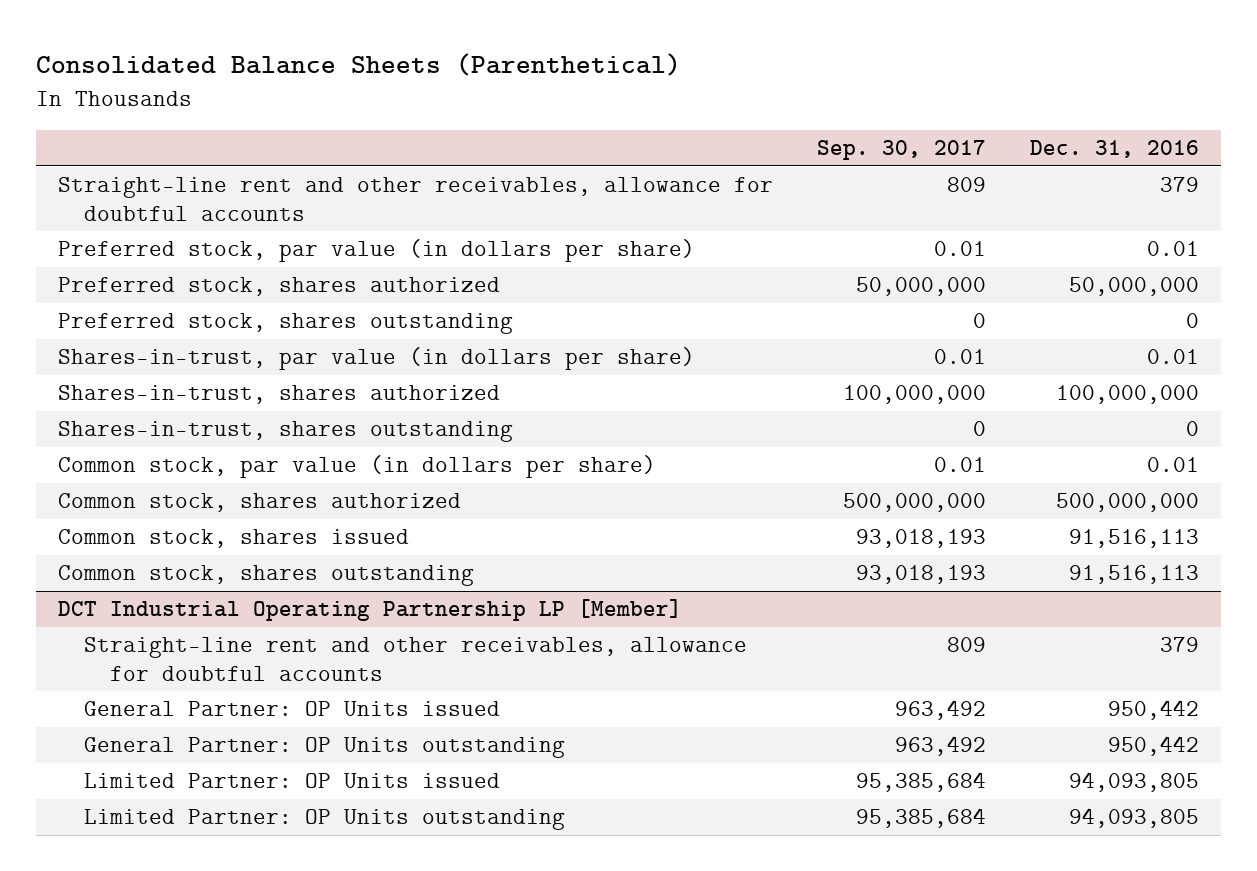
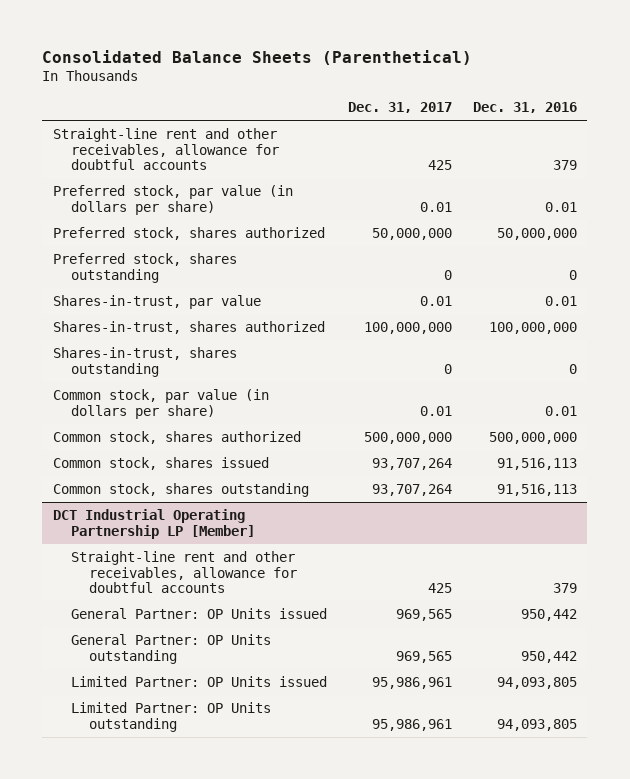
[816,140,986,161] Sep. 30, 2017 -> none
none -> [347,102,452,114] Dec. 31, 2017
[57,347,695,371] Shares-in-trust, par value (in dollars per share) -> [52,294,261,309] Shares-in-trust, par value

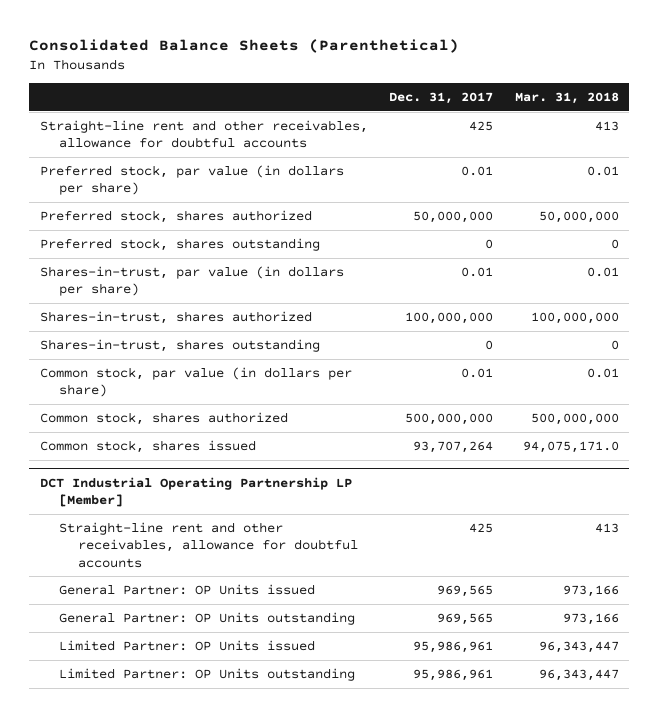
[472,102,577,114] Dec. 31, 2016 -> none
none -> [514,92,619,105] Mar. 31, 2018
[52,294,261,309] Shares-in-trust, par value -> [39,266,344,297] Shares-in-trust, par value (in dollars per share)
[52,482,309,497] Common stock, shares outstanding -> none

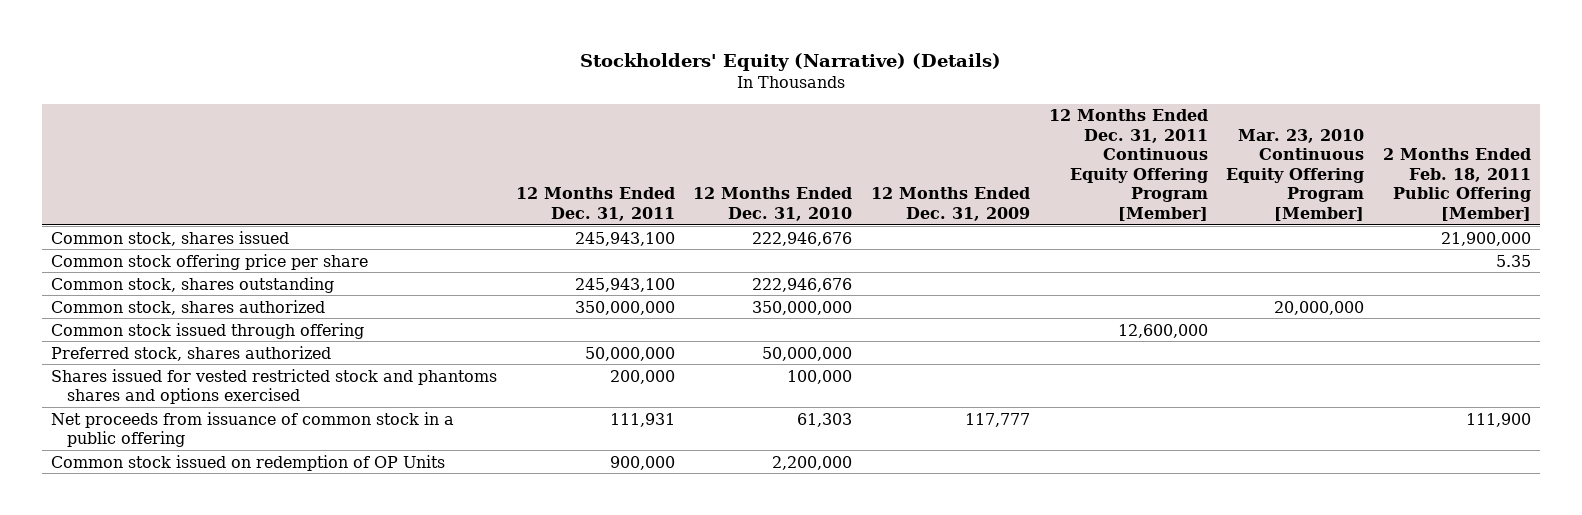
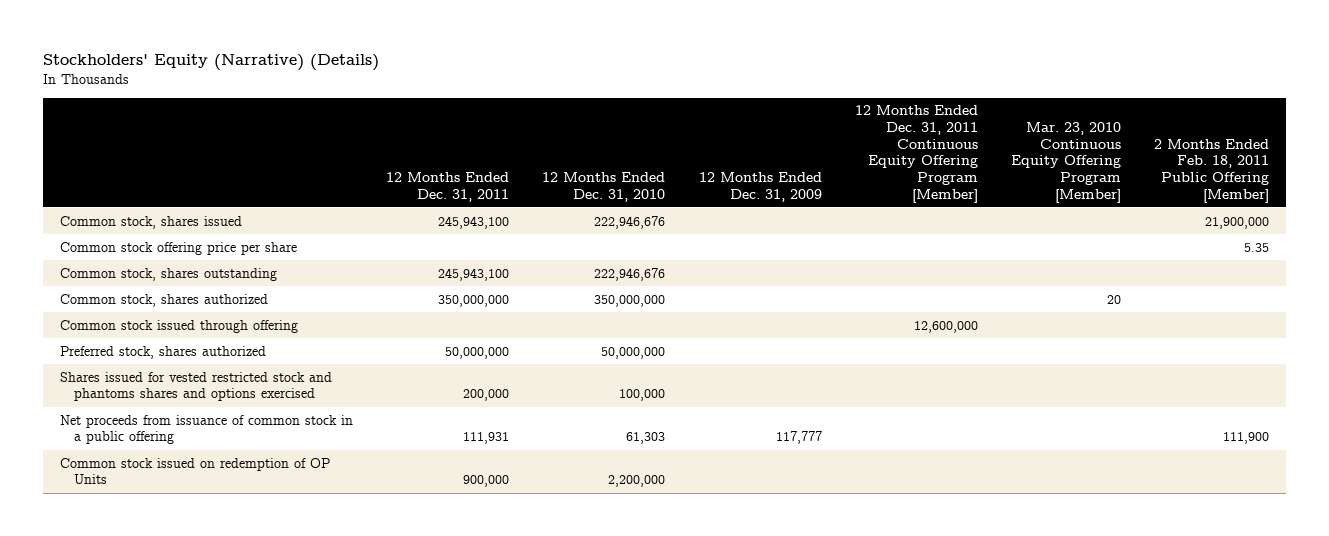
[1274,300,1365,315] 20,000,000 -> [1106,294,1121,304] 20

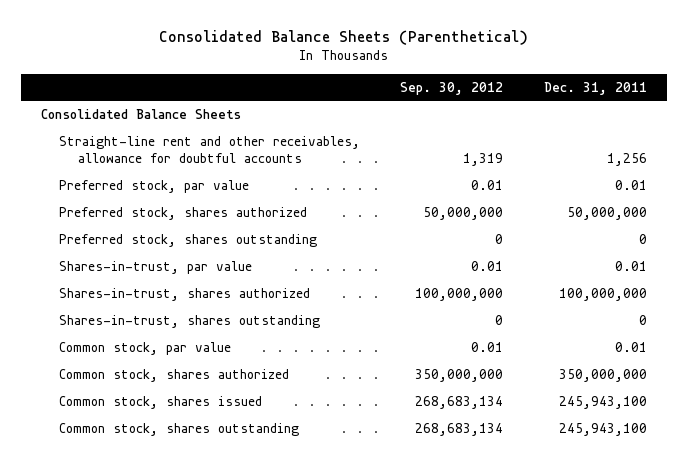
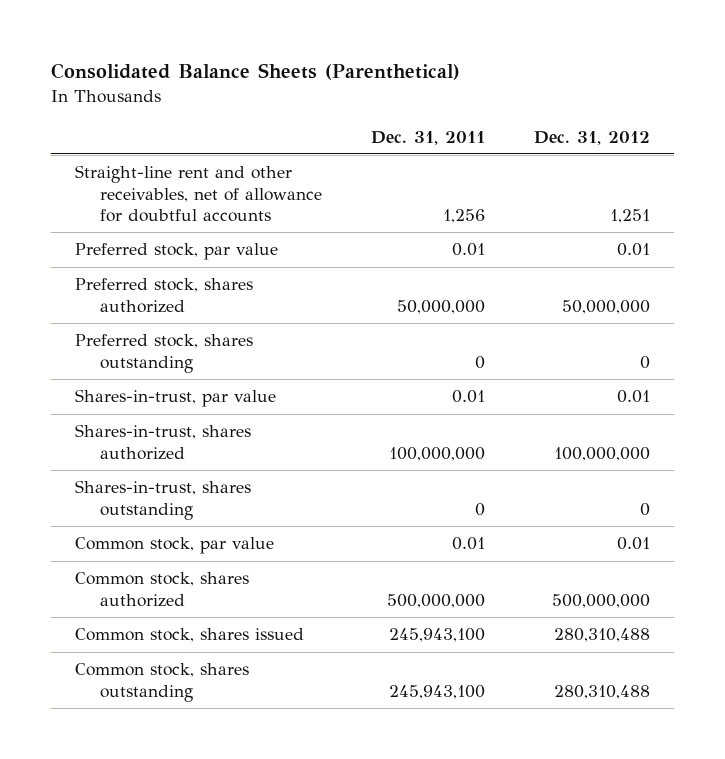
[400,81,504,95] Sep. 30, 2012 -> none
none -> [533,130,650,145] Dec. 31, 2012
[40,109,241,120] Consolidated Balance Sheets -> none
[59,136,361,164] Straight-line rent and other receivables, allowance for doubtful accounts -> [75,165,322,223] Straight-line rent and other receivables, net of allowance for doubtful accounts
[558,369,647,383] 350,000,000 -> [386,593,485,608] 500,000,000

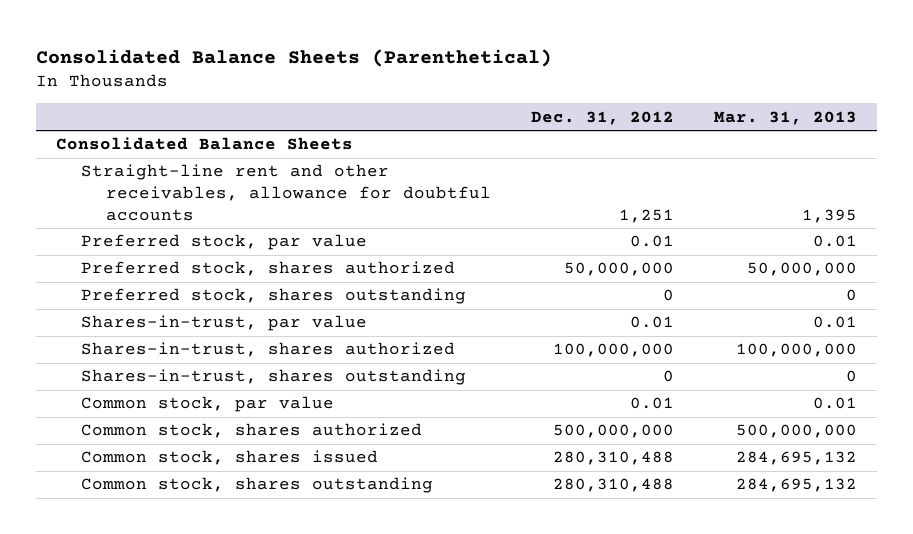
[370,130,485,145] Dec. 31, 2011 -> none
none -> [713,110,857,125] Mar. 31, 2013
none -> [55,137,353,151] Consolidated Balance Sheets
[75,165,322,223] Straight-line rent and other receivables, net of allowance for doubtful accounts -> [80,164,491,221] Straight-line rent and other receivables, allowance for doubtful accounts

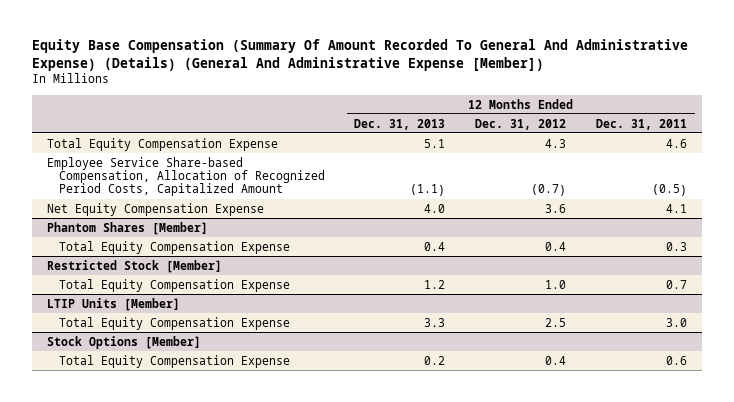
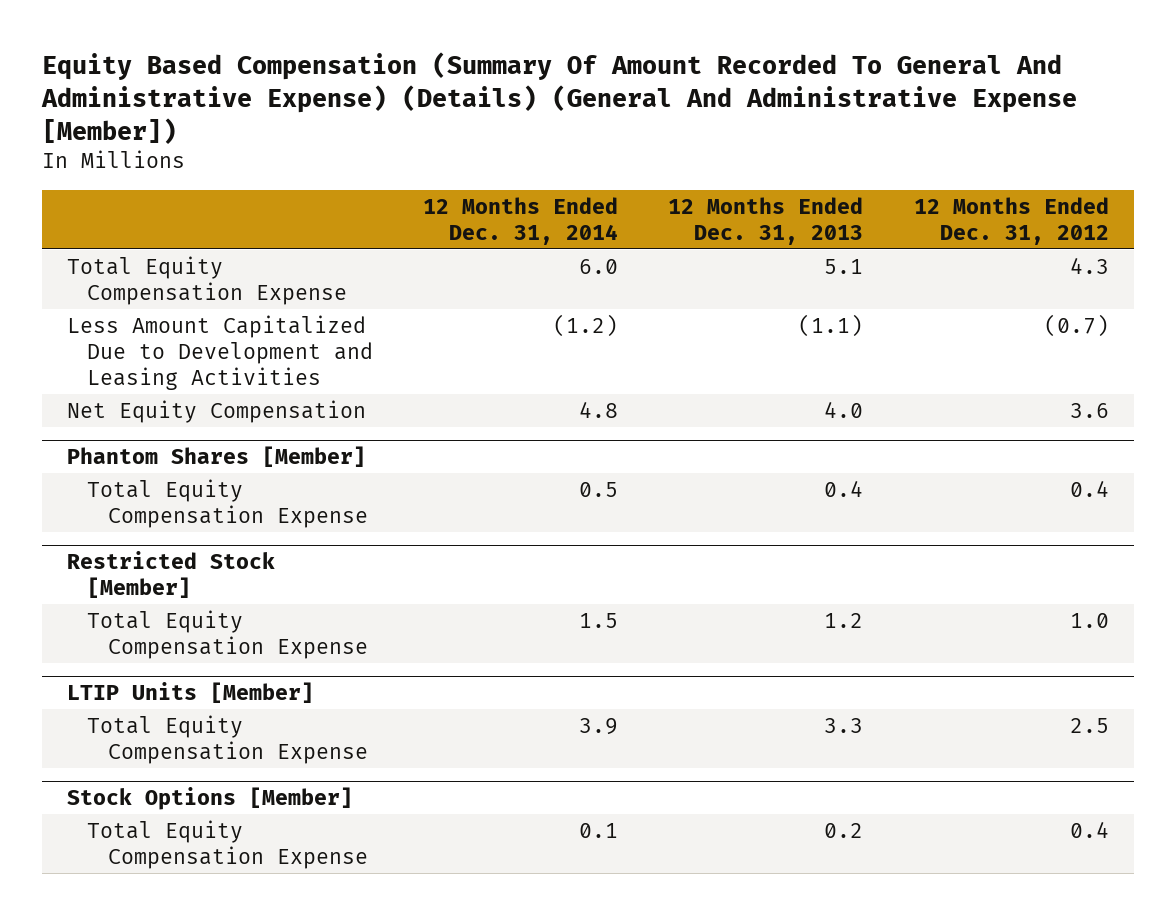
[32,38,689,71] Equity Base Compensation (Summary Of Amount Recorded To General And Administrative Expense) (Details) (General And Administrative Expense [Member]) -> [40,52,1077,144] Equity Based Compensation (Summary Of Amount Recorded To General And Administrative Expense) (Details) (General And Administrative Expense [Member])
[596,118,688,130] Dec. 31, 2011 -> none
none -> [423,196,619,245] 12 Months Ended Dec. 31, 2014
[46,156,325,197] Employee Service Share-based Compensation, Allocation of Recognized Period Costs, Capitalized Amount -> [66,315,374,391] Less Amount Capitalized Due to Development and Leasing Activities
[46,202,264,216] Net Equity Compensation Expense -> [66,400,366,424] Net Equity Compensation

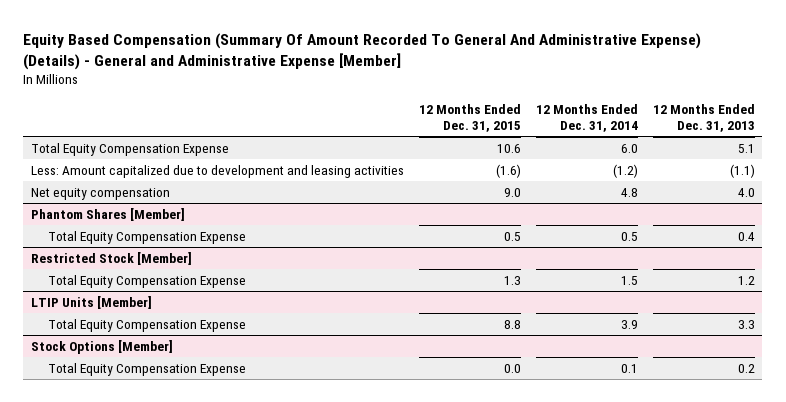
[40,52,1077,144] Equity Based Compensation (Summary Of Amount Recorded To General And Administrative Expense) (Details) (General And Administrative Expense [Member]) -> [23,32,702,70] Equity Based Compensation (Summary Of Amount Recorded To General And Administrative Expense) (Details) - General and Administrative Expense [Member]
[913,196,1109,245] 12 Months Ended Dec. 31, 2012 -> none
none -> [418,103,521,132] 12 Months Ended Dec. 31, 2015
[66,315,374,391] Less Amount Capitalized Due to Development and Leasing Activities -> [30,165,404,179] Less: Amount capitalized due to development and leasing activities
[66,400,366,424] Net Equity Compensation -> [30,188,170,201] Net equity compensation

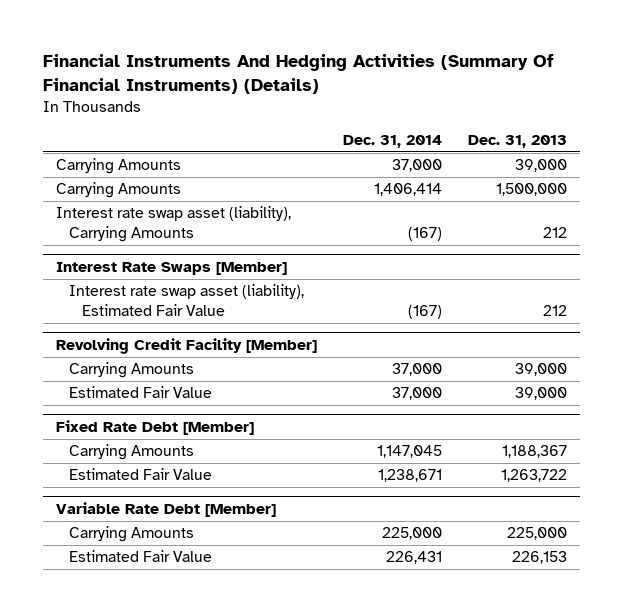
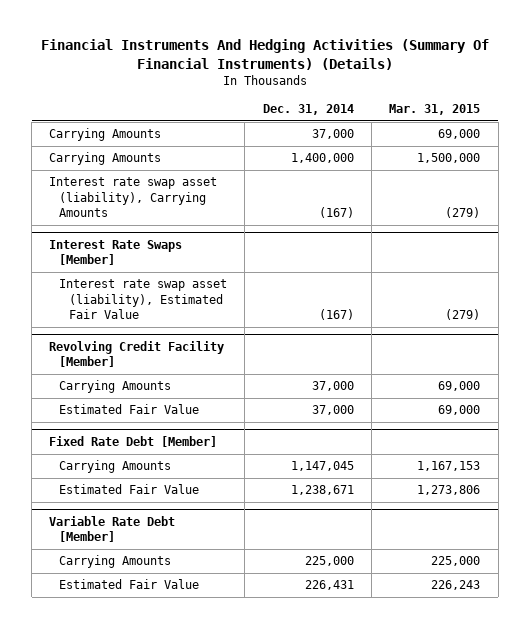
[468,135,568,149] Dec. 31, 2013 -> none
none -> [389,104,481,116] Mar. 31, 2015
[373,183,442,197] 1,406,414 -> [290,153,354,164] 1,400,000

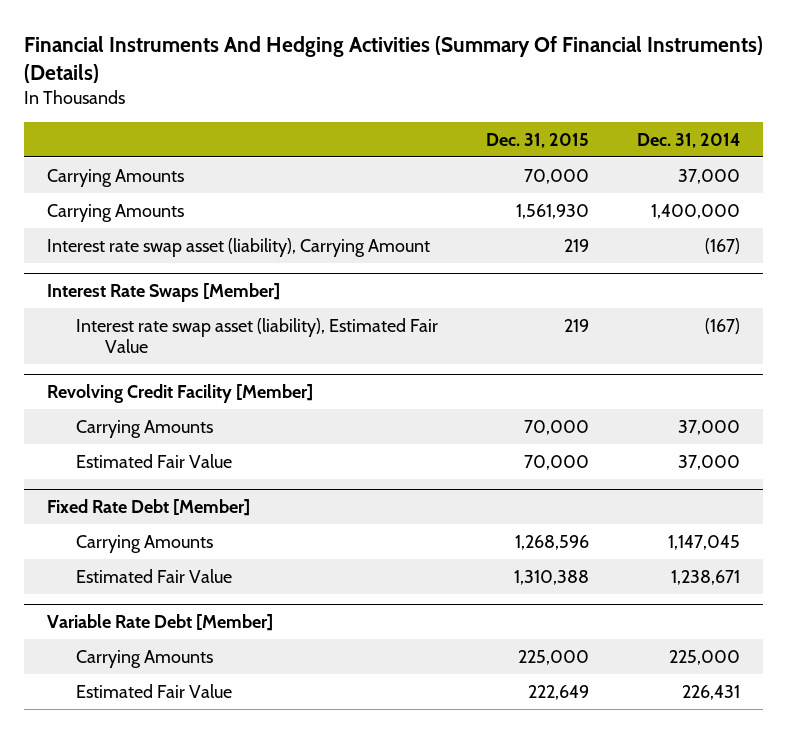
[389,104,481,116] Mar. 31, 2015 -> none
none -> [485,132,589,148] Dec. 31, 2015
[49,177,218,218] Interest rate swap asset (liability), Carrying Amounts -> [47,237,431,257] Interest rate swap asset (liability), Carrying Amount

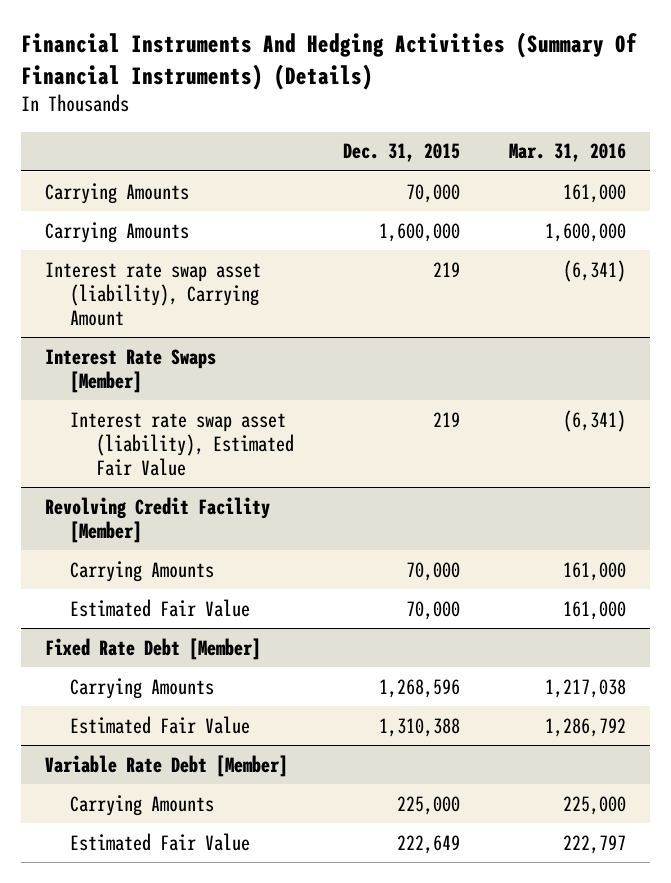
[636,132,740,148] Dec. 31, 2014 -> none
none -> [508,143,626,163] Mar. 31, 2016
[515,203,589,219] 1,561,930 -> [378,222,460,242] 1,600,000

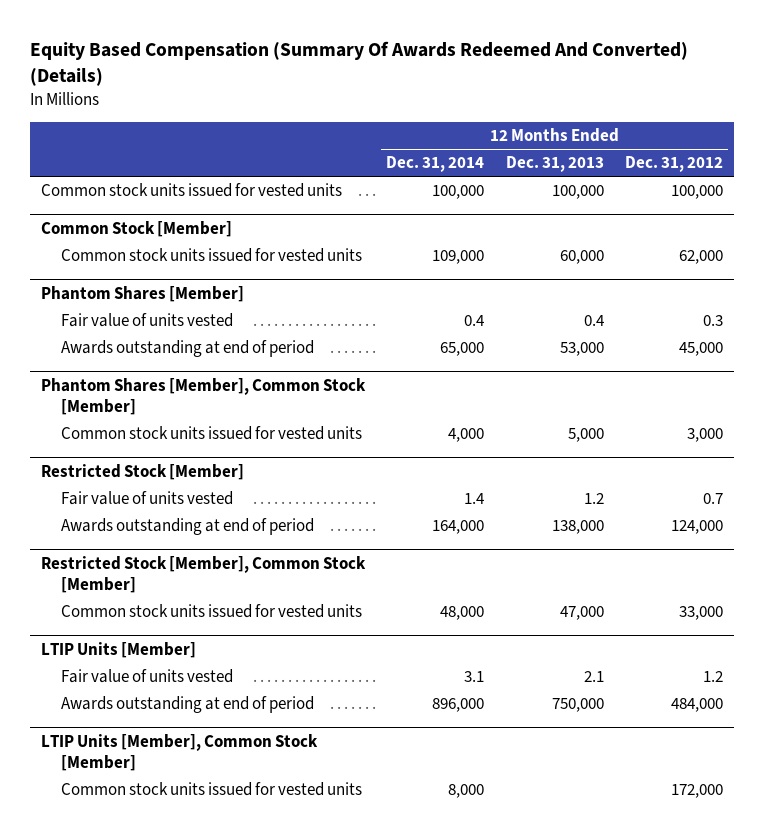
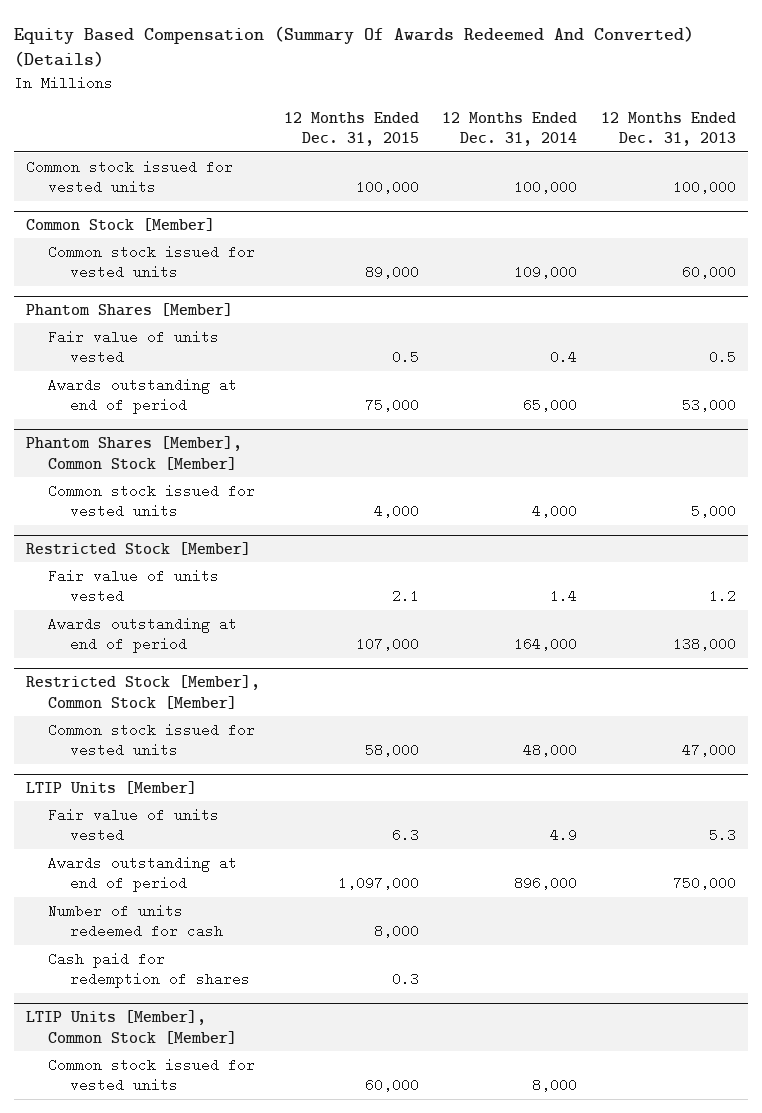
[624,156,723,173] Dec. 31, 2012 -> none
none -> [283,111,419,147] 12 Months Ended Dec. 31, 2015
[40,183,342,198] Common stock units issued for vested units -> [25,159,233,195] Common stock issued for vested units
[60,248,362,263] Common stock units issued for vested units -> [47,244,255,280] Common stock issued for vested units
[583,315,604,327] 0.4 -> [708,350,736,365] 0.5
[60,426,362,441] Common stock units issued for vested units -> [47,483,255,519] Common stock issued for vested units
[60,604,362,619] Common stock units issued for vested units -> [47,722,255,758] Common stock issued for vested units
[464,671,485,683] 3.1 -> [550,828,578,843] 4.9
[583,671,604,683] 2.1 -> [708,828,736,843] 5.3
none -> [47,903,223,939] Number of units redeemed for cash
none -> [47,951,250,989] Cash paid for redemption of shares
[60,782,362,797] Common stock units issued for vested units -> [47,1057,255,1093] Common stock issued for vested units

